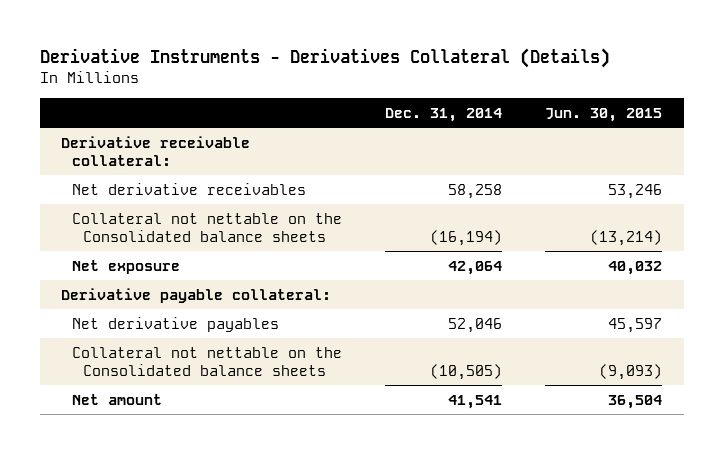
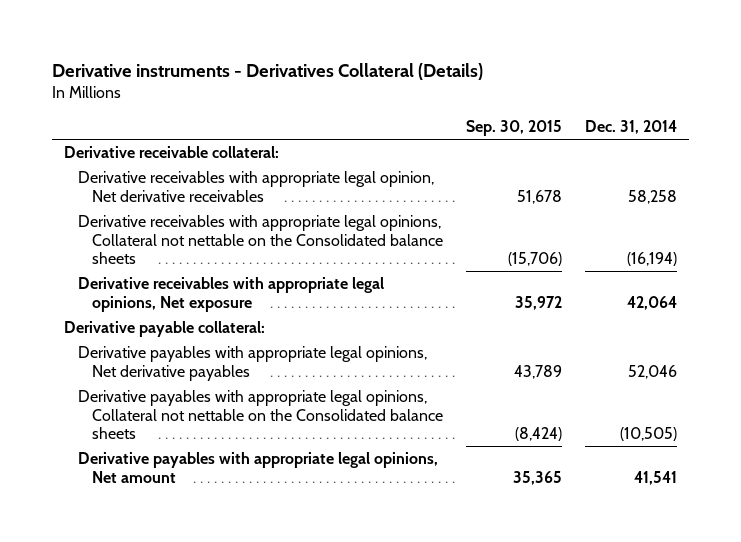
[39,48,610,69] Derivative Instruments - Derivatives Collateral (Details) -> [52,62,484,80] Derivative instruments - Derivatives Collateral (Details)
[545,108,663,123] Jun. 30, 2015 -> none
none -> [466,120,563,137] Sep. 30, 2015
[72,182,307,195] Net derivative receivables -> [77,171,434,202] Derivative receivables with appropriate legal opinion, Net derivative receivables
[72,212,343,242] Collateral not nettable on the Consolidated balance sheets -> [77,215,444,264] Derivative receivables with appropriate legal opinions, Collateral not nettable on the Consolidated balance sheets
[72,259,181,274] Net exposure -> [77,277,384,312] Derivative receivables with appropriate legal opinions, Net exposure
[72,316,280,332] Net derivative payables -> [77,346,427,381] Derivative payables with appropriate legal opinions, Net derivative payables
[72,346,343,376] Collateral not nettable on the Consolidated balance sheets -> [77,390,444,439] Derivative payables with appropriate legal opinions, Collateral not nettable on the Consolidated balance sheets
[72,393,163,405] Net amount -> [77,452,438,483] Derivative payables with appropriate legal opinions, Net amount

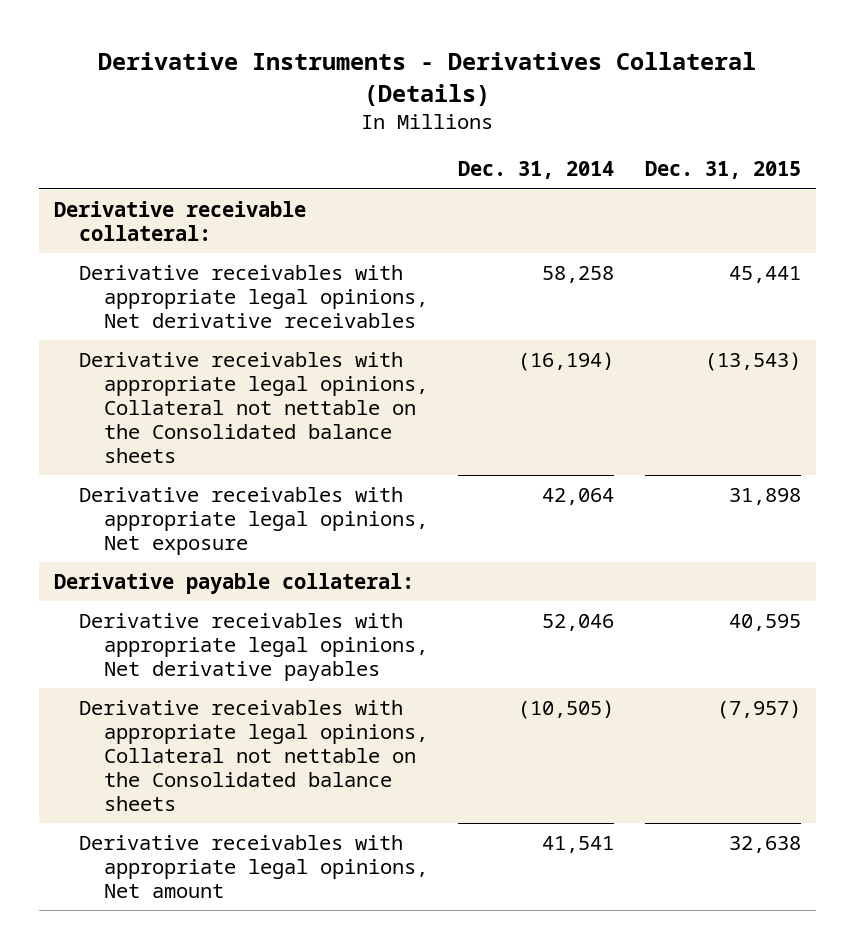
[52,62,484,80] Derivative instruments - Derivatives Collateral (Details) -> [98,52,757,106] Derivative Instruments - Derivatives Collateral (Details)
[466,120,563,137] Sep. 30, 2015 -> none
none -> [644,161,801,180] Dec. 31, 2015
[77,171,434,202] Derivative receivables with appropriate legal opinion, Net derivative receivables -> [79,264,428,328] Derivative receivables with appropriate legal opinions, Net derivative receivables
[77,346,427,381] Derivative payables with appropriate legal opinions, Net derivative payables -> [79,612,428,681] Derivative receivables with appropriate legal opinions, Net derivative payables
[77,390,444,439] Derivative payables with appropriate legal opinions, Collateral not nettable on the Consolidated balance sheets -> [79,699,428,811] Derivative receivables with appropriate legal opinions, Collateral not nettable on the Consolidated balance sheets
[77,452,438,483] Derivative payables with appropriate legal opinions, Net amount -> [79,834,428,898] Derivative receivables with appropriate legal opinions, Net amount

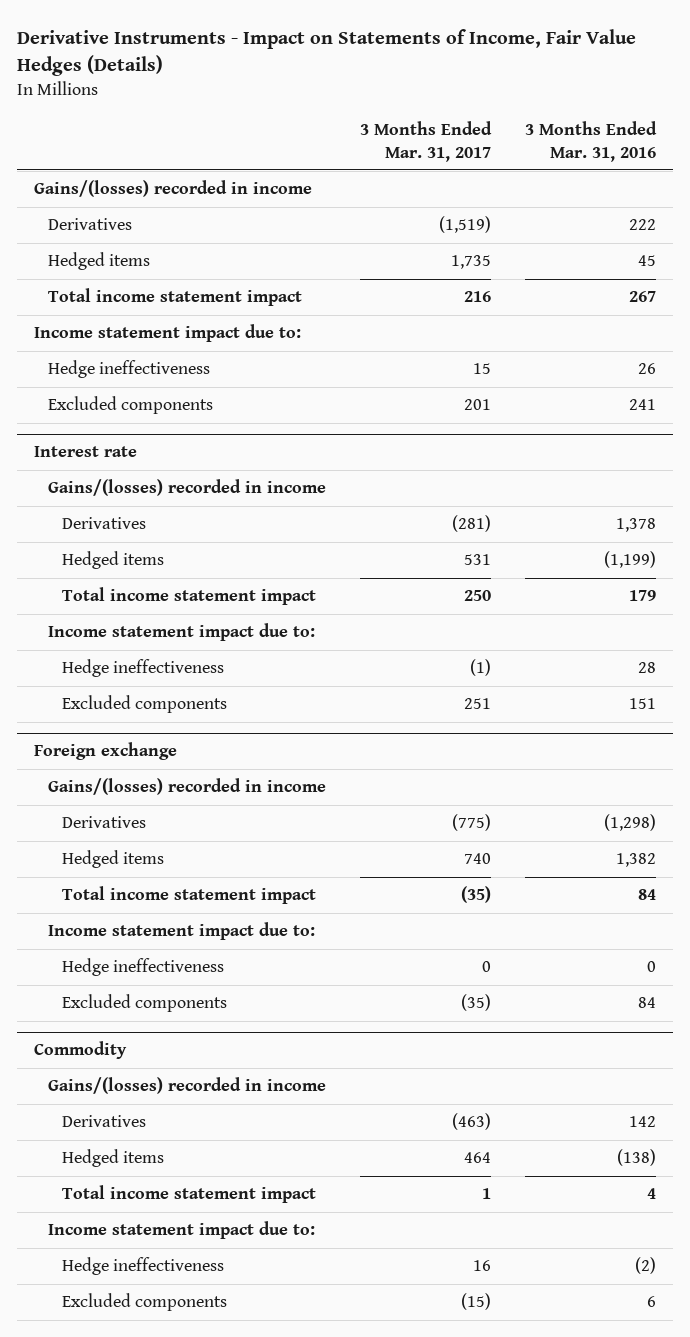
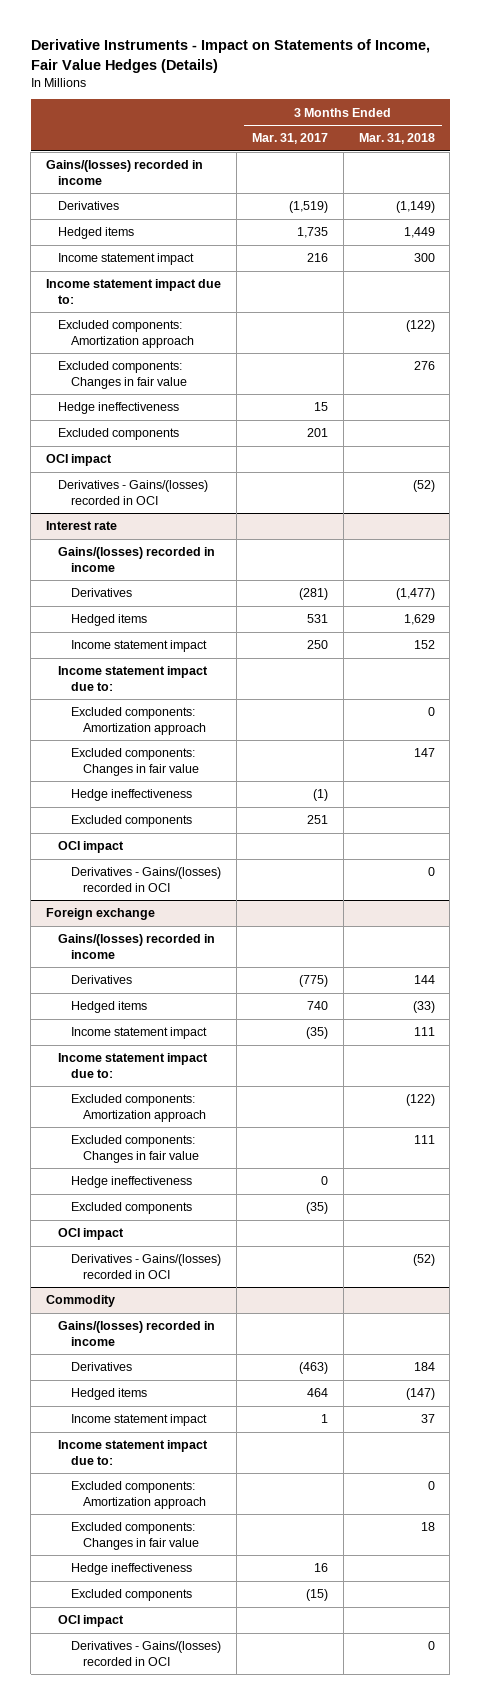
[524,121,657,162] 3 Months Ended Mar. 31, 2016 -> none
none -> [358,133,435,145] Mar. 31, 2018
[47,288,302,307] Total income statement impact -> [58,253,195,266] Income statement impact
none -> [58,320,194,348] Excluded components: Amortization approach
none -> [58,361,187,389] Excluded components: Changes in fair value
none -> [46,454,113,467] OCI impact
none -> [58,480,209,505] Derivatives - Gains/(losses) recorded in OCI
[61,587,316,606] Total income statement impact -> [70,640,207,653] Income statement impact
none -> [70,707,206,735] Excluded components: Amortization approach
none -> [70,748,199,776] Excluded components: Changes in fair value
none -> [58,841,125,854] OCI impact
none -> [70,867,221,892] Derivatives - Gains/(losses) recorded in OCI
[61,886,316,905] Total income statement impact -> [70,1027,207,1040] Income statement impact
none -> [70,1094,206,1122] Excluded components: Amortization approach
none -> [70,1135,199,1163] Excluded components: Changes in fair value
none -> [58,1228,125,1241] OCI impact
none -> [70,1254,221,1279] Derivatives - Gains/(losses) recorded in OCI
[61,1185,316,1204] Total income statement impact -> [70,1414,207,1427] Income statement impact
none -> [70,1481,206,1509] Excluded components: Amortization approach
none -> [70,1522,199,1550] Excluded components: Changes in fair value
none -> [58,1615,125,1628] OCI impact
none -> [70,1641,221,1666] Derivatives - Gains/(losses) recorded in OCI

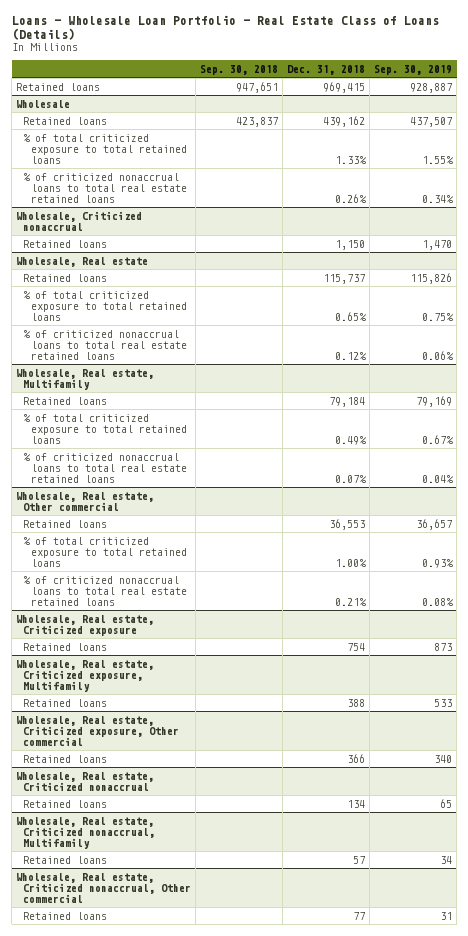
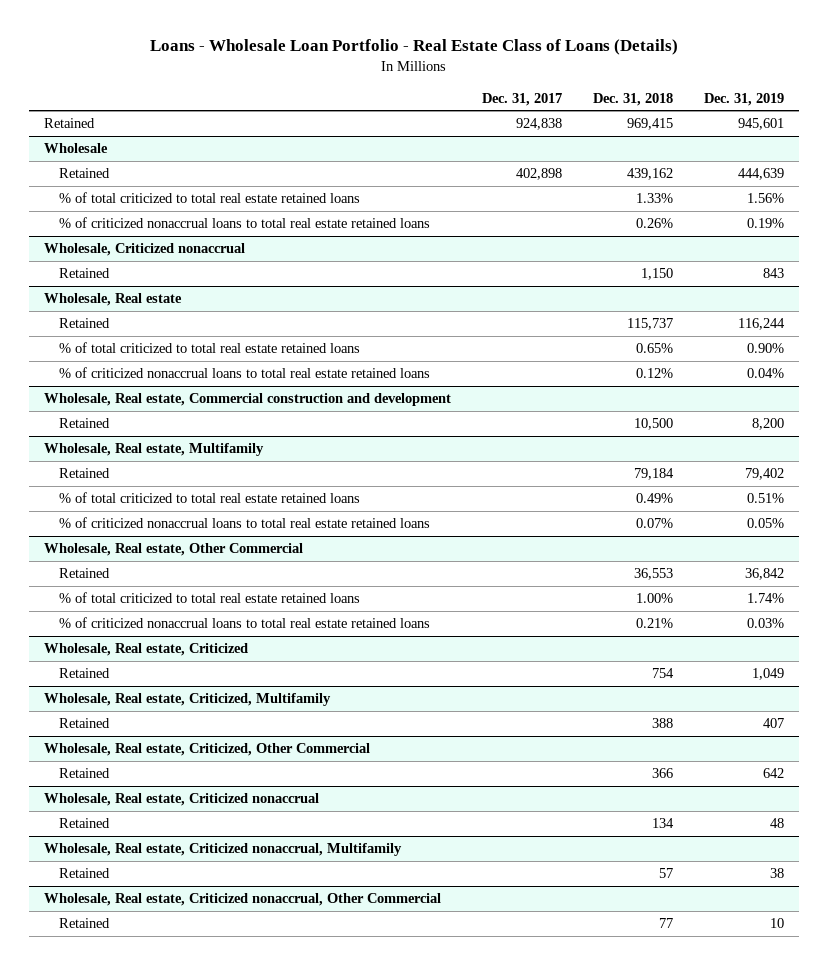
[200,64,279,75] Sep. 30, 2018 -> none
[374,64,453,75] Sep. 30, 2019 -> none
none -> [482,92,563,106] Dec. 31, 2017
none -> [703,92,784,106] Dec. 31, 2019
[16,82,101,91] Retained loans -> [44,118,96,129] Retained
[23,116,108,125] Retained loans -> [58,168,110,179] Retained
[23,133,187,164] % of total criticized exposure to total retained loans -> [58,192,360,204] % of total criticized to total real estate retained loans
[23,239,108,248] Retained loans -> [58,268,110,279] Retained
[23,273,108,282] Retained loans -> [58,318,110,329] Retained
[23,290,187,321] % of total criticized exposure to total retained loans -> [58,342,360,354] % of total criticized to total real estate retained loans
none -> [44,393,452,407] Wholesale, Real estate, Commercial construction and development
none -> [58,418,110,429] Retained
[23,396,108,405] Retained loans -> [58,468,110,479] Retained
[23,413,187,444] % of total criticized exposure to total retained loans -> [58,492,360,504] % of total criticized to total real estate retained loans
[16,491,155,511] Wholesale, Real estate, Other commercial -> [44,543,304,557] Wholesale, Real estate, Other Commercial
[23,519,108,528] Retained loans -> [58,568,110,579] Retained
[23,536,187,567] % of total criticized exposure to total retained loans -> [58,592,360,604] % of total criticized to total real estate retained loans
[16,614,155,636] Wholesale, Real estate, Criticized exposure -> [44,643,249,657] Wholesale, Real estate, Criticized
[23,642,108,651] Retained loans -> [58,668,110,679] Retained
[16,659,155,692] Wholesale, Real estate, Criticized exposure, Multifamily -> [44,693,332,707] Wholesale, Real estate, Criticized, Multifamily
[23,698,108,707] Retained loans -> [58,718,110,729] Retained
[16,715,180,746] Wholesale, Real estate, Criticized exposure, Other commercial -> [44,743,371,757] Wholesale, Real estate, Criticized, Other Commercial
[23,754,108,763] Retained loans -> [58,768,110,779] Retained
[23,799,108,808] Retained loans -> [58,818,110,829] Retained
[23,855,108,864] Retained loans -> [58,868,110,879] Retained
[16,872,192,903] Wholesale, Real estate, Criticized nonaccrual, Other commercial -> [44,893,442,907] Wholesale, Real estate, Criticized nonaccrual, Other Commercial
[23,911,108,920] Retained loans -> [58,918,110,929] Retained

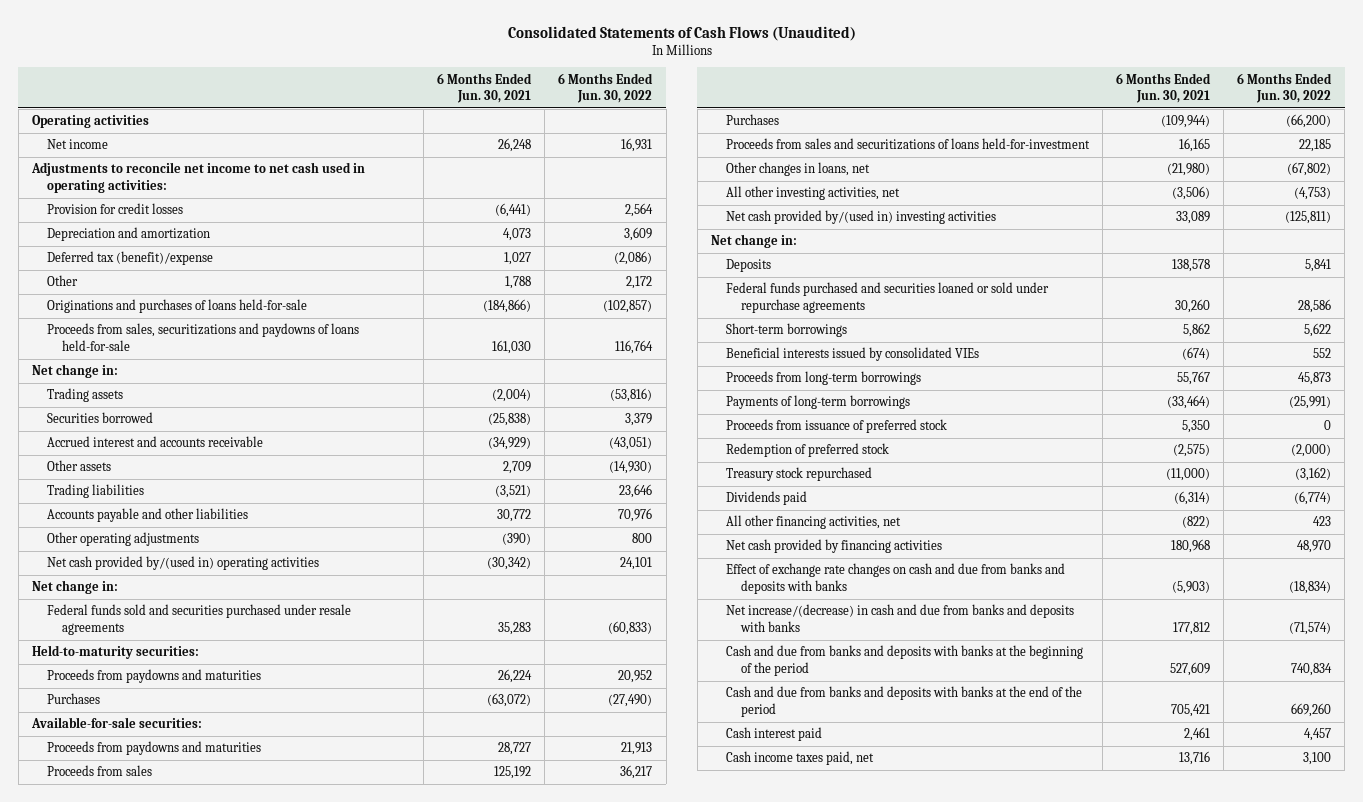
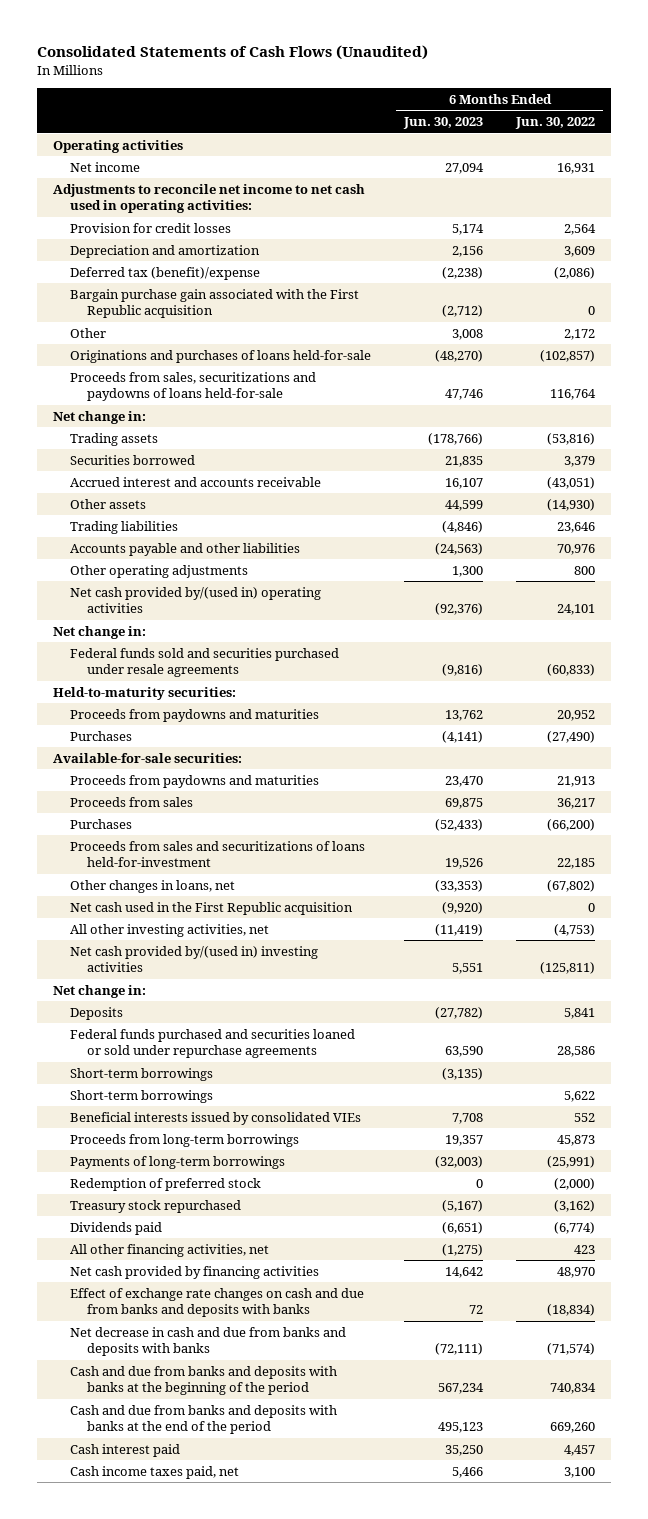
[437,72,533,103] 6 Months Ended Jun. 30, 2021 -> none
none -> [403,117,484,130] Jun. 30, 2023
none -> [70,288,360,319] Bargain purchase gain associated with the First Republic acquisition
none -> [70,901,354,915] Net cash used in the First Republic acquisition
none -> [70,1067,214,1081] Short-term borrowings
[725,419,947,434] Proceeds from issuance of preferred stock -> none
[725,604,1074,632] Net increase/(decrease) in cash and due from banks and deposits with banks -> [70,1326,347,1357] Net decrease in cash and due from banks and deposits with banks

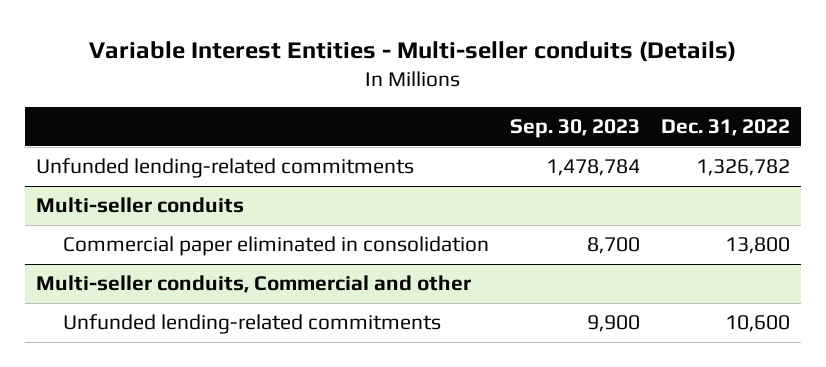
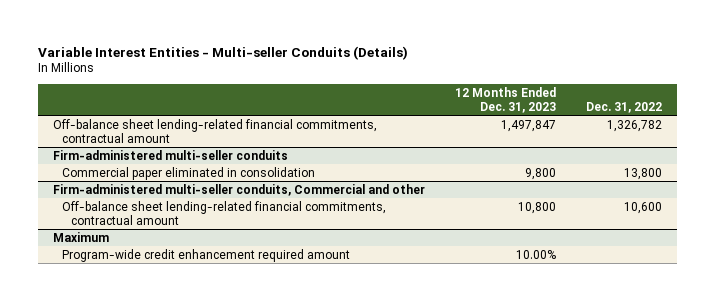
[89,40,737,62] Variable Interest Entities - Multi-seller conduits (Details) -> [38,45,409,60] Variable Interest Entities - Multi-seller Conduits (Details)
[510,118,641,138] Sep. 30, 2023 -> none
none -> [455,86,557,113] 12 Months Ended Dec. 31, 2023
[36,158,415,179] Unfunded lending-related commitments -> [53,118,378,143] Off-balance sheet lending-related financial commitments, contractual amount
[36,197,245,214] Multi-seller conduits -> [53,149,289,160] Firm-administered multi-seller conduits
[36,275,472,294] Multi-seller conduits, Commercial and other -> [53,183,426,196] Firm-administered multi-seller conduits, Commercial and other
[62,314,441,335] Unfunded lending-related commitments -> [62,200,387,225] Off-balance sheet lending-related financial commitments, contractual amount
none -> [53,231,110,242] Maximum
none -> [62,248,351,262] Program-wide credit enhancement required amount

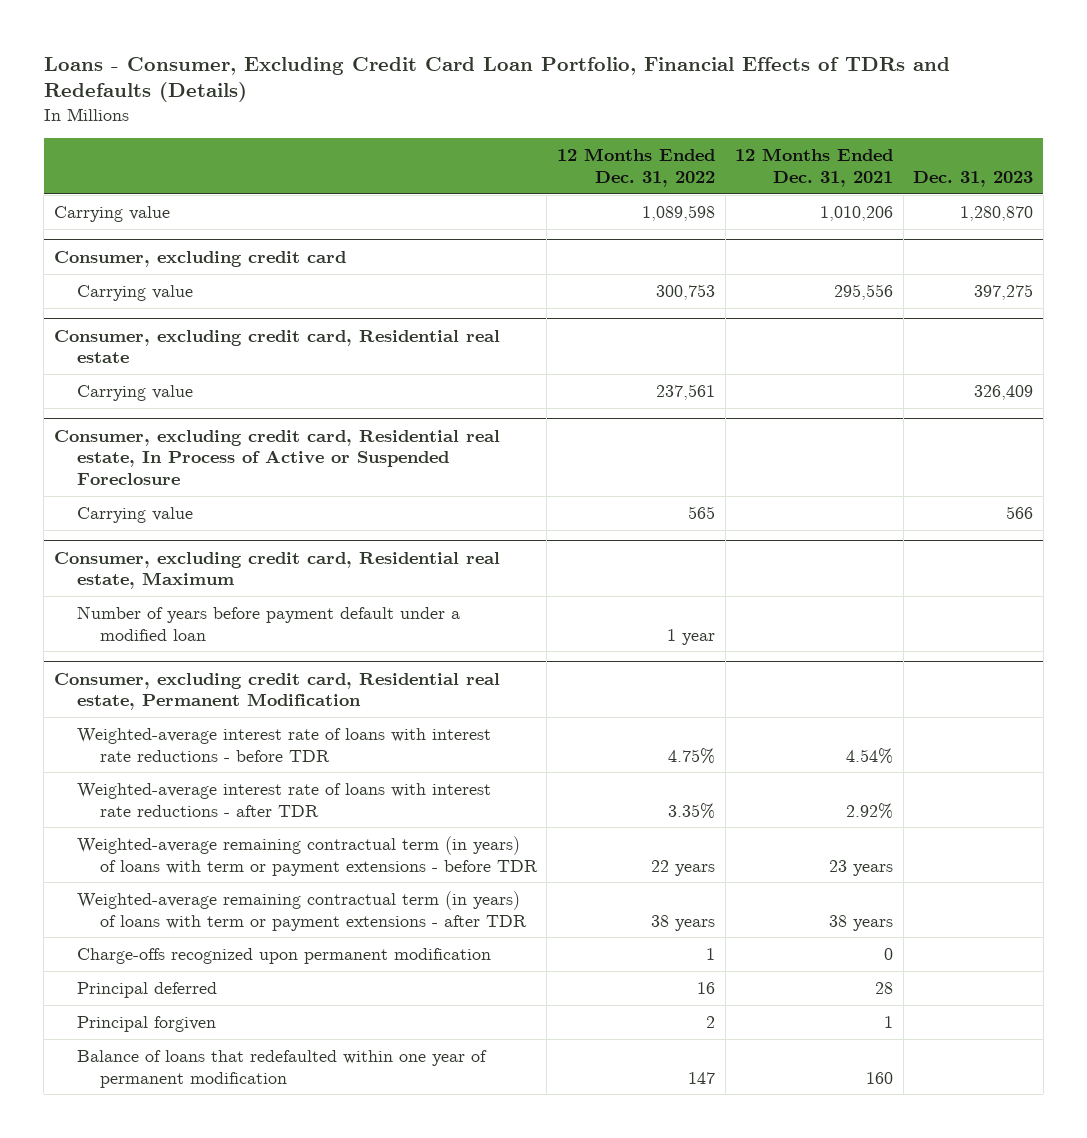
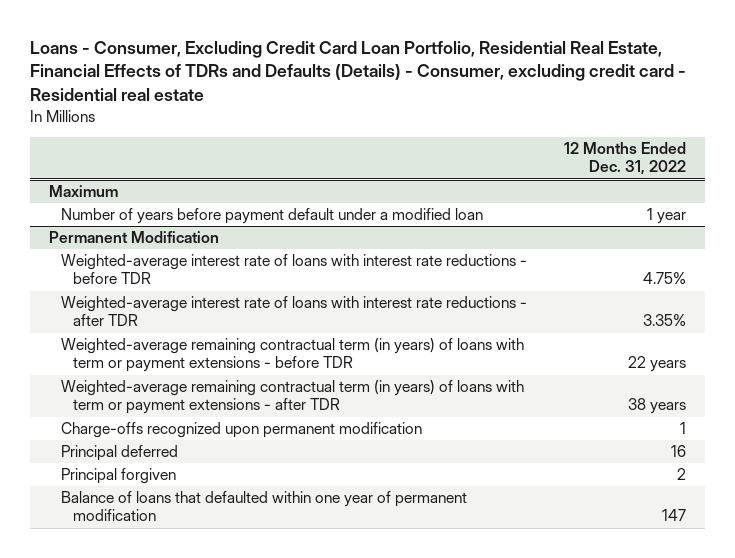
[43,56,950,103] Loans - Consumer, Excluding Credit Card Loan Portfolio, Financial Effects of TDRs and Redefaults (Details) -> [29,40,686,102] Loans - Consumer, Excluding Credit Card Loan Portfolio, Residential Real Estate, Financial Effects of TDRs and Defaults (Details) - Consumer, excluding credit card - Residential real estate
[735,148,894,187] 12 Months Ended Dec. 31, 2021 -> none
[913,170,1034,187] Dec. 31, 2023 -> none
[53,205,170,222] Carrying value -> none
[76,284,193,301] Carrying value -> none
[53,329,500,364] Consumer, excluding credit card, Residential real estate -> none
[76,384,193,401] Carrying value -> none
[53,429,500,486] Consumer, excluding credit card, Residential real estate, In Process of Active or Suspended Foreclosure -> none
[76,506,193,523] Carrying value -> none
[53,551,500,590] Consumer, excluding credit card, Residential real estate, Maximum -> none
[53,250,346,267] Consumer, excluding credit card -> [48,185,118,198] Maximum
[53,672,500,711] Consumer, excluding credit card, Residential real estate, Permanent Modification -> none
none -> [48,231,219,244] Permanent Modification
[76,1049,487,1088] Balance of loans that redefaulted within one year of permanent modification -> [60,491,467,522] Balance of loans that defaulted within one year of permanent modification

